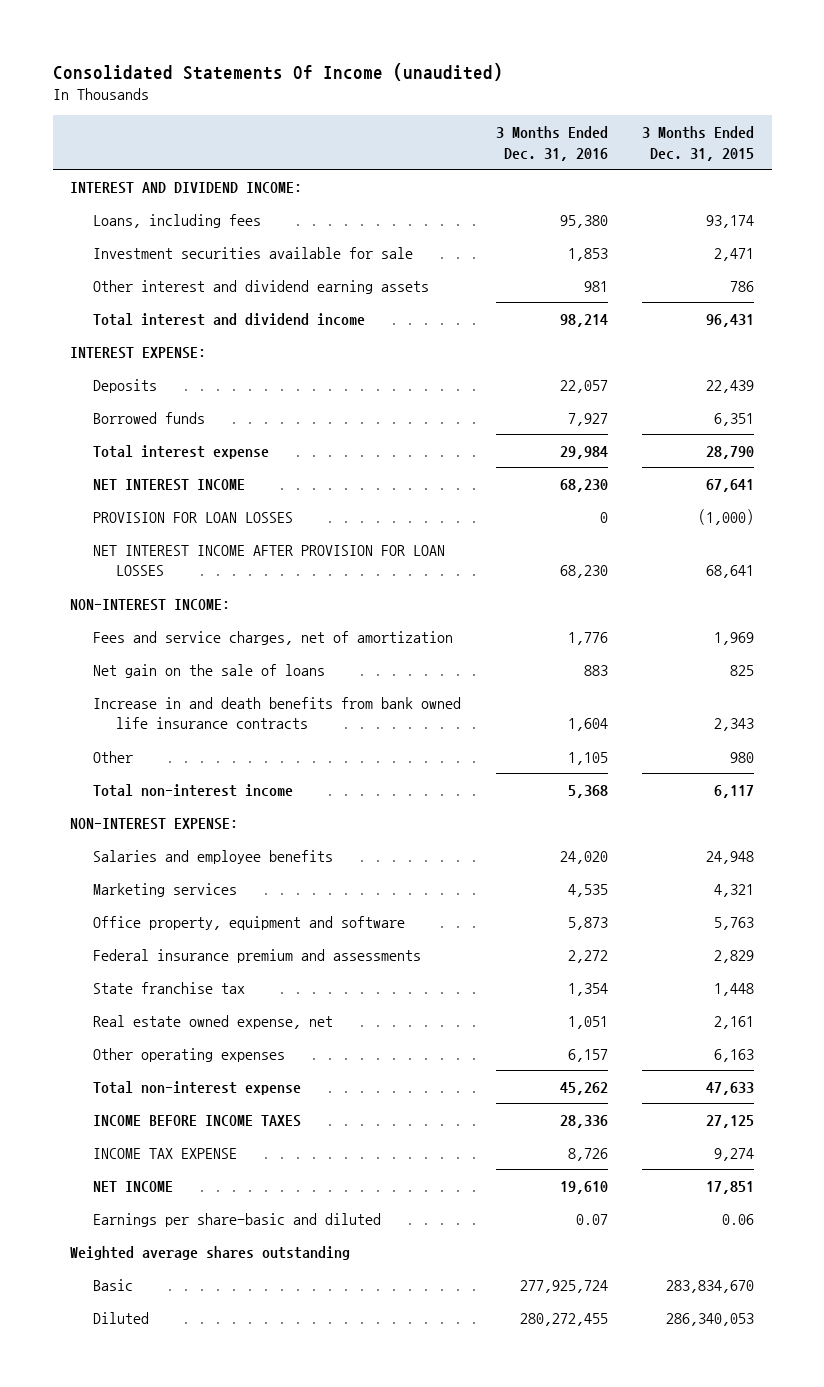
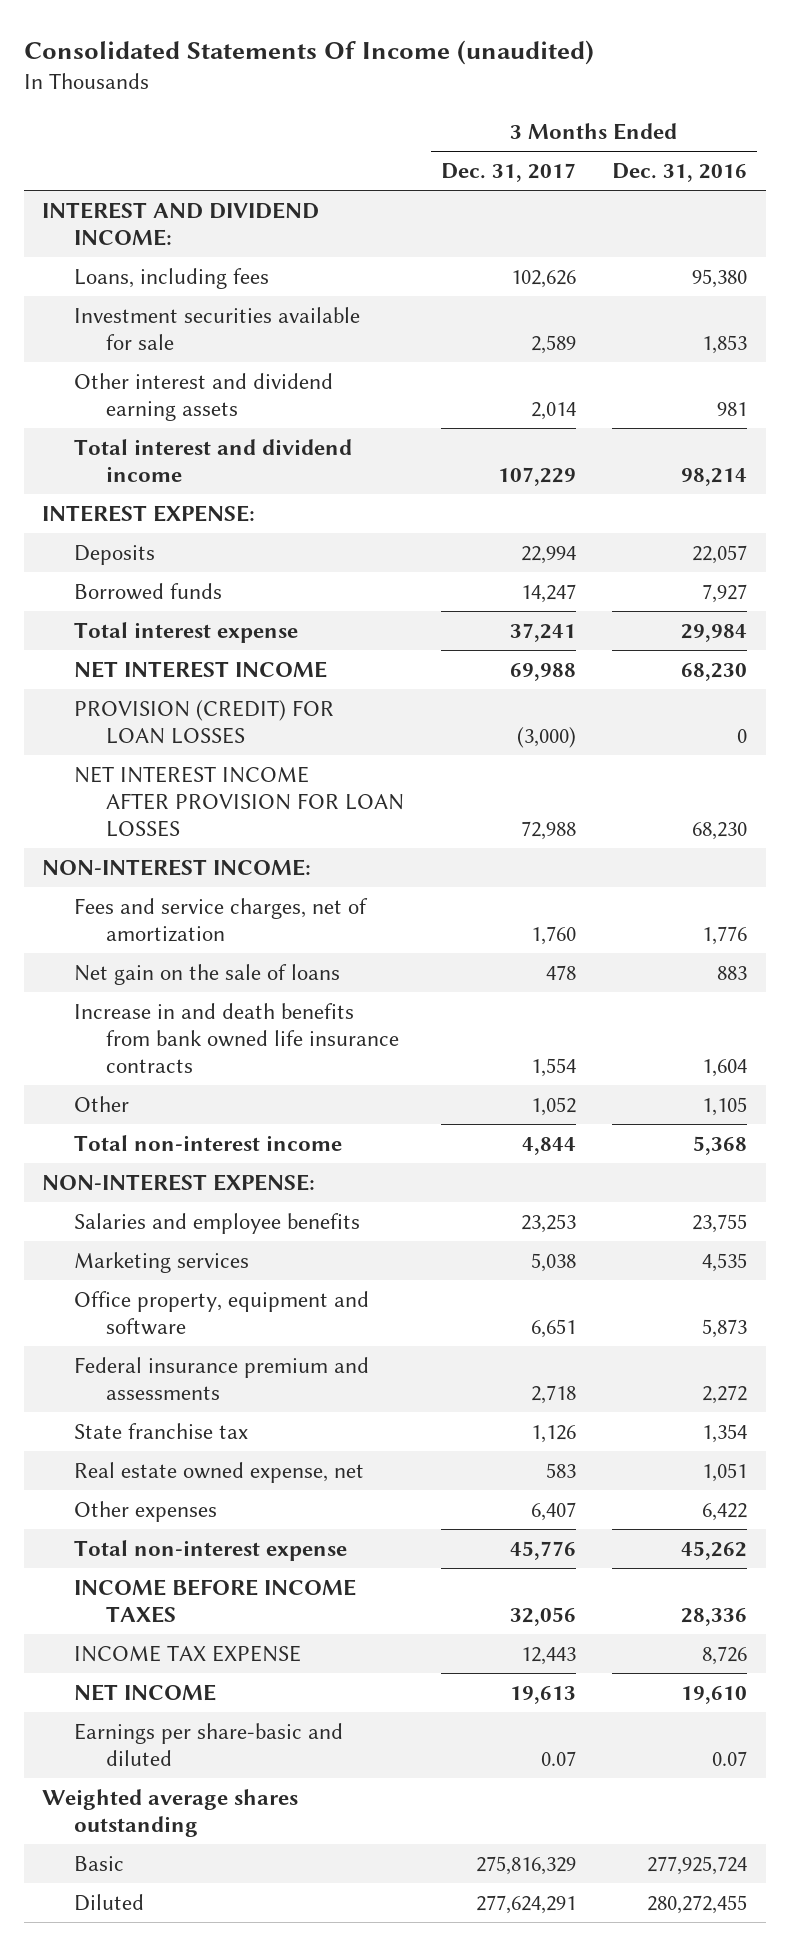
[642,125,755,161] 3 Months Ended Dec. 31, 2015 -> none
none -> [440,163,576,183] Dec. 31, 2017
[93,511,294,523] PROVISION FOR LOAN LOSSES -> [73,699,334,745] PROVISION (CREDIT) FOR LOAN LOSSES
[559,850,608,864] 24,020 -> [692,1213,748,1233] 23,755
[93,1047,286,1062] Other operating expenses -> [73,1500,217,1522] Other expenses
[567,1048,608,1062] 6,157 -> [702,1502,748,1521] 6,422

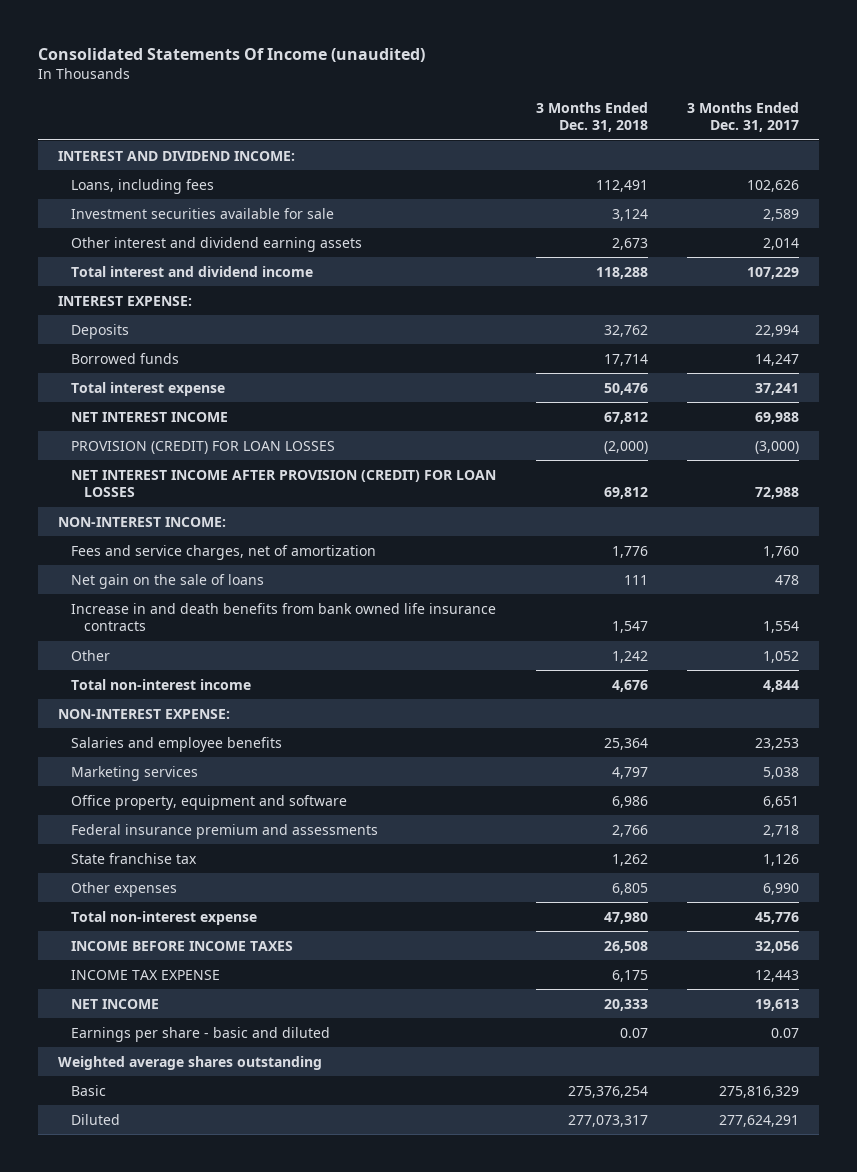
[612,163,748,183] Dec. 31, 2016 -> none
none -> [535,101,648,133] 3 Months Ended Dec. 31, 2018
[73,765,404,838] NET INTEREST INCOME AFTER PROVISION FOR LOAN LOSSES -> [70,469,496,498] NET INTEREST INCOME AFTER PROVISION (CREDIT) FOR LOAN LOSSES
[73,1461,364,1483] Real estate owned expense, net -> none
[530,1501,576,1521] 6,407 -> [763,882,800,895] 6,990
[73,1722,343,1767] Earnings per share-basic and diluted -> [70,1026,330,1042] Earnings per share - basic and diluted

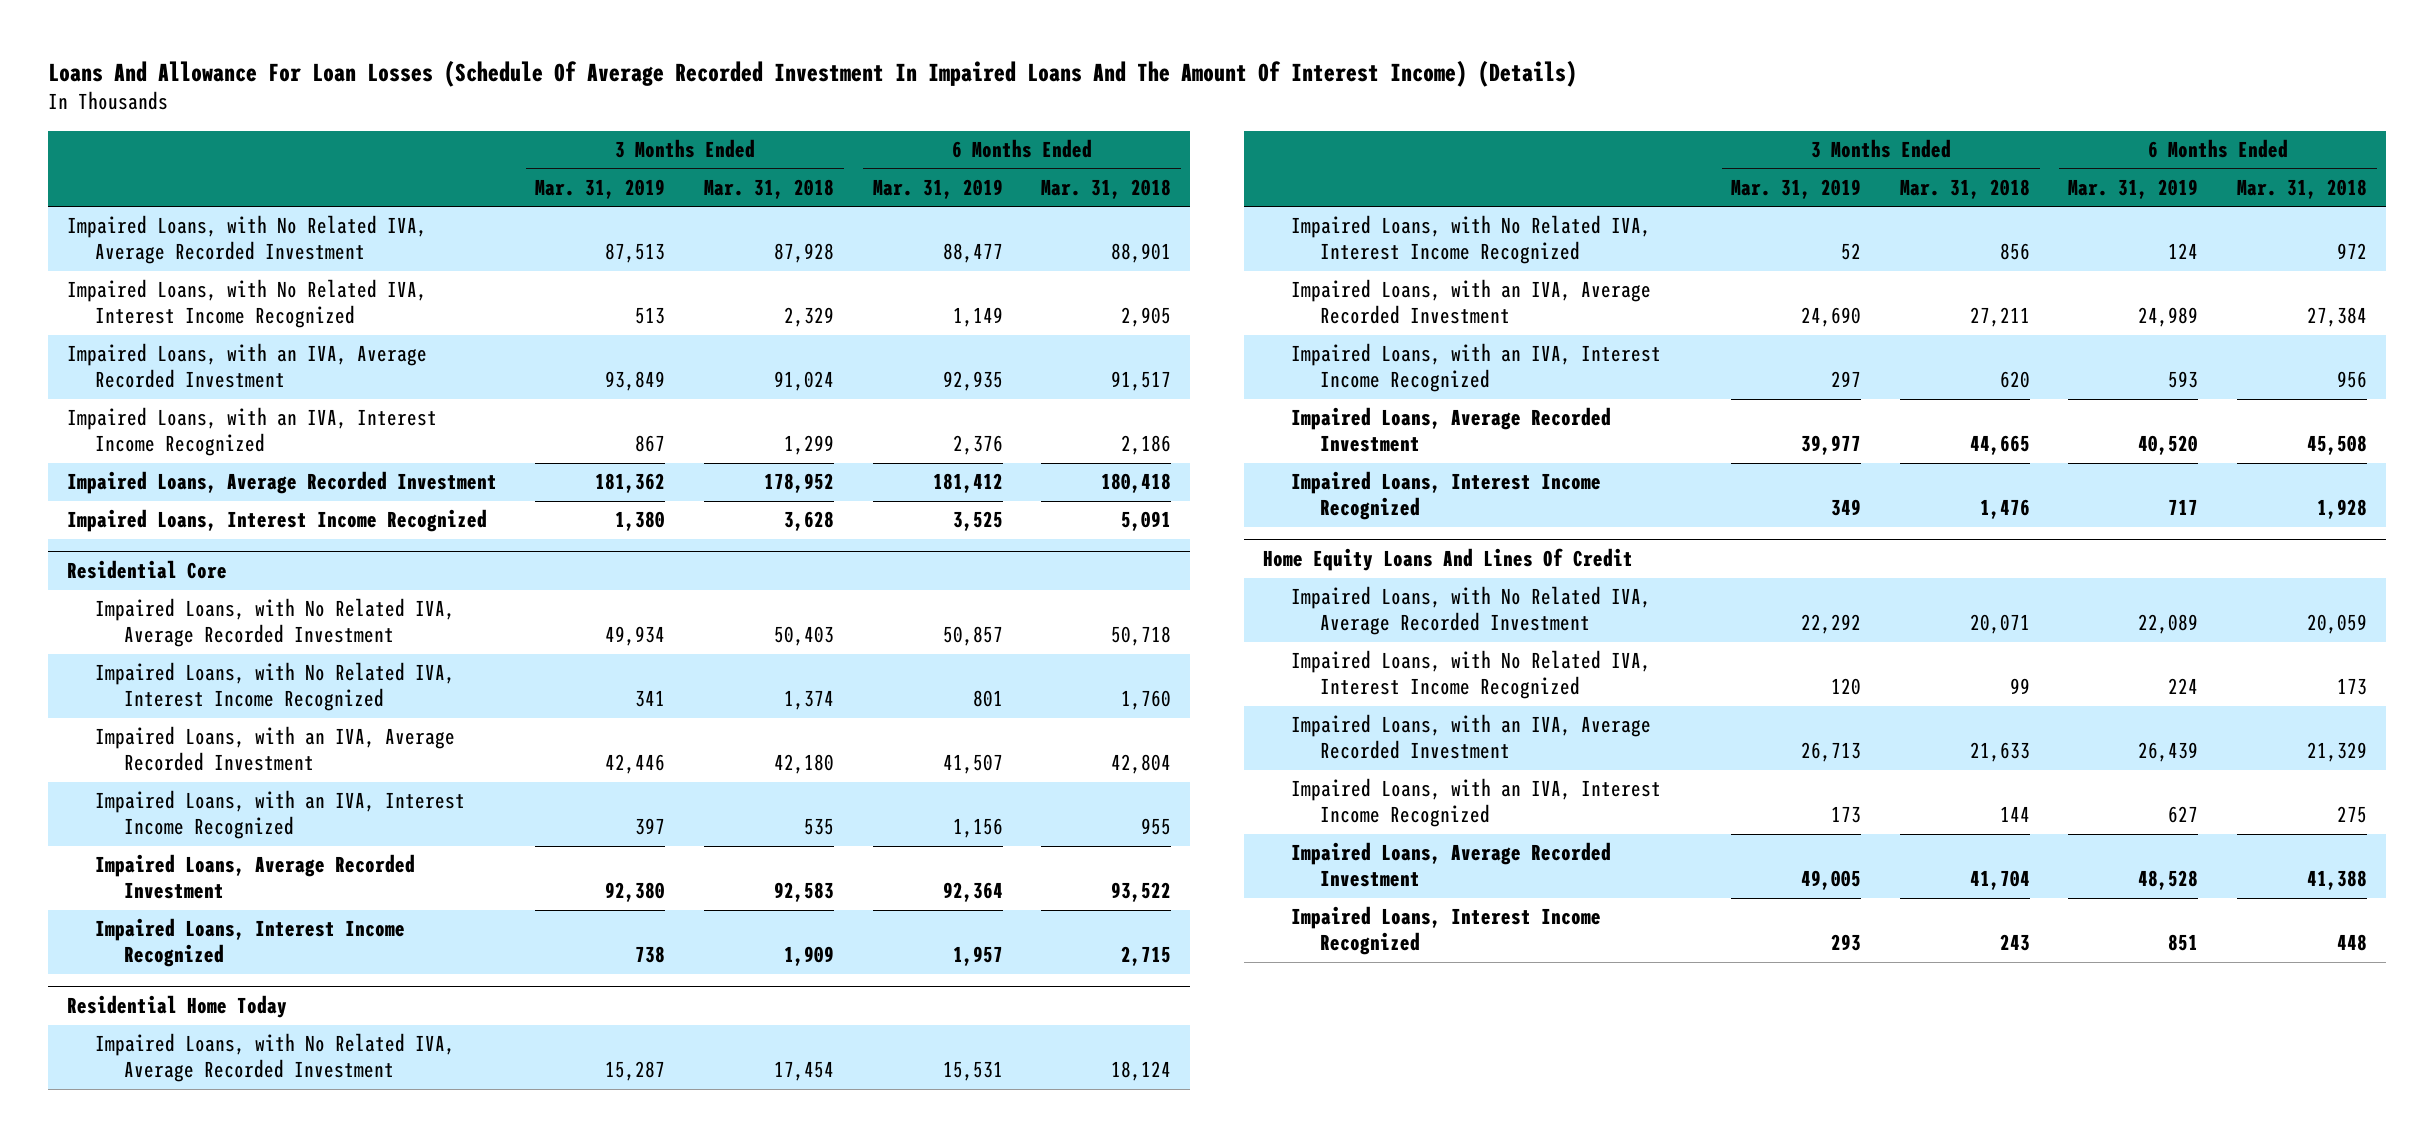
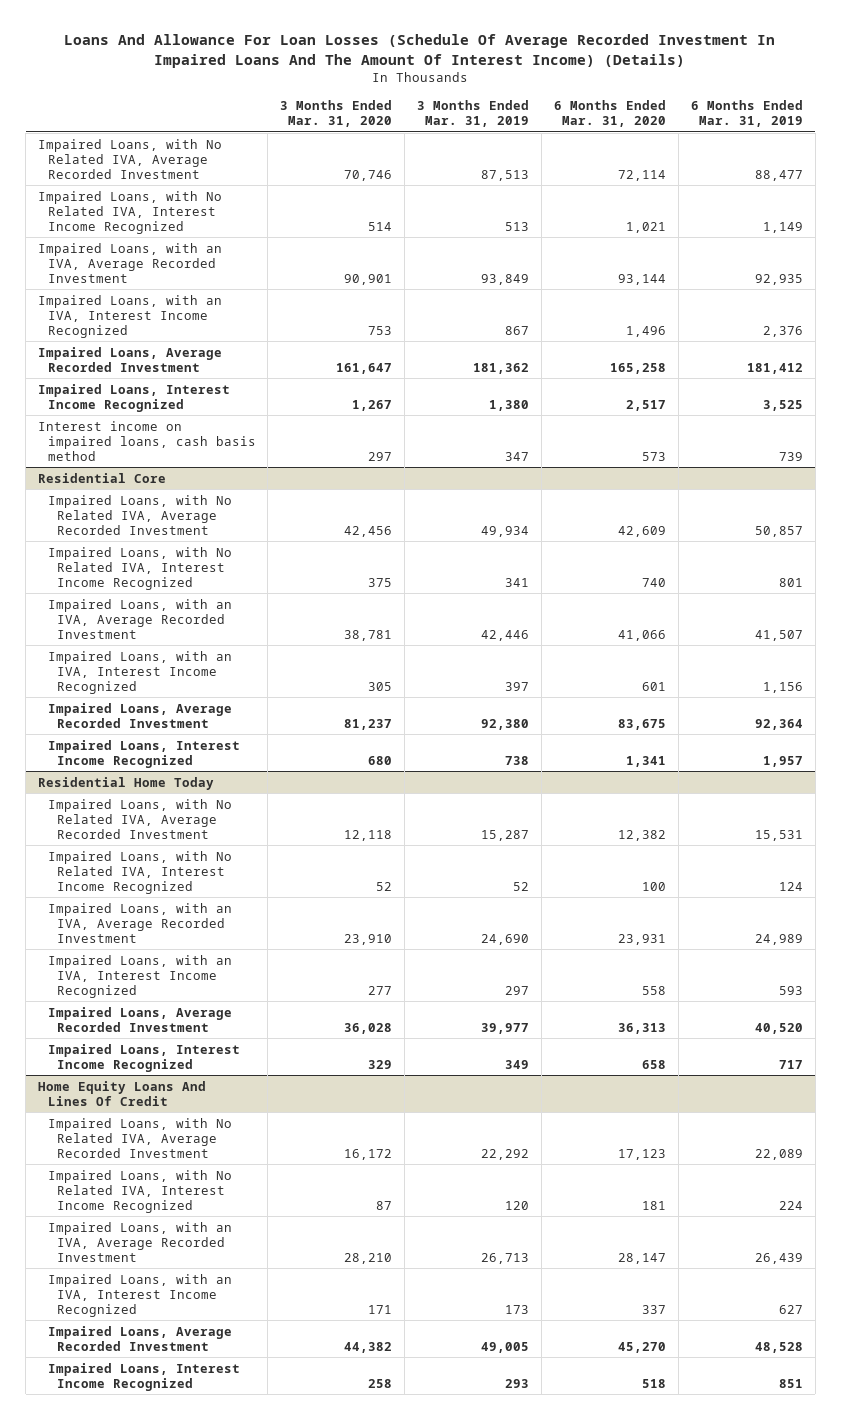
[704,178,835,199] Mar. 31, 2018 -> none
[1041,178,1172,199] Mar. 31, 2018 -> none
none -> [280,100,393,128] 3 Months Ended Mar. 31, 2020
none -> [553,100,666,128] 6 Months Ended Mar. 31, 2020
none -> [38,420,256,461] Interest income on impaired loans, cash basis method

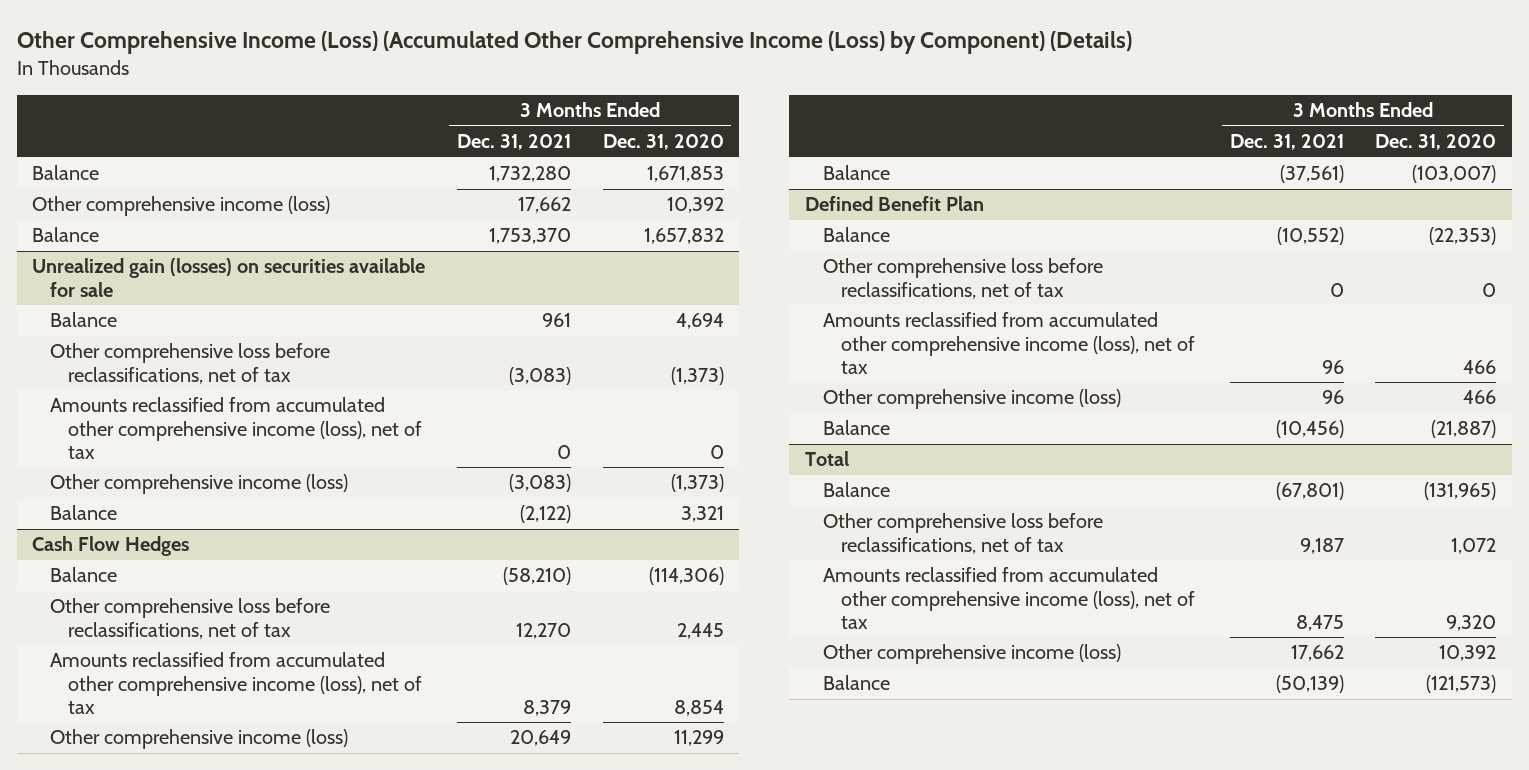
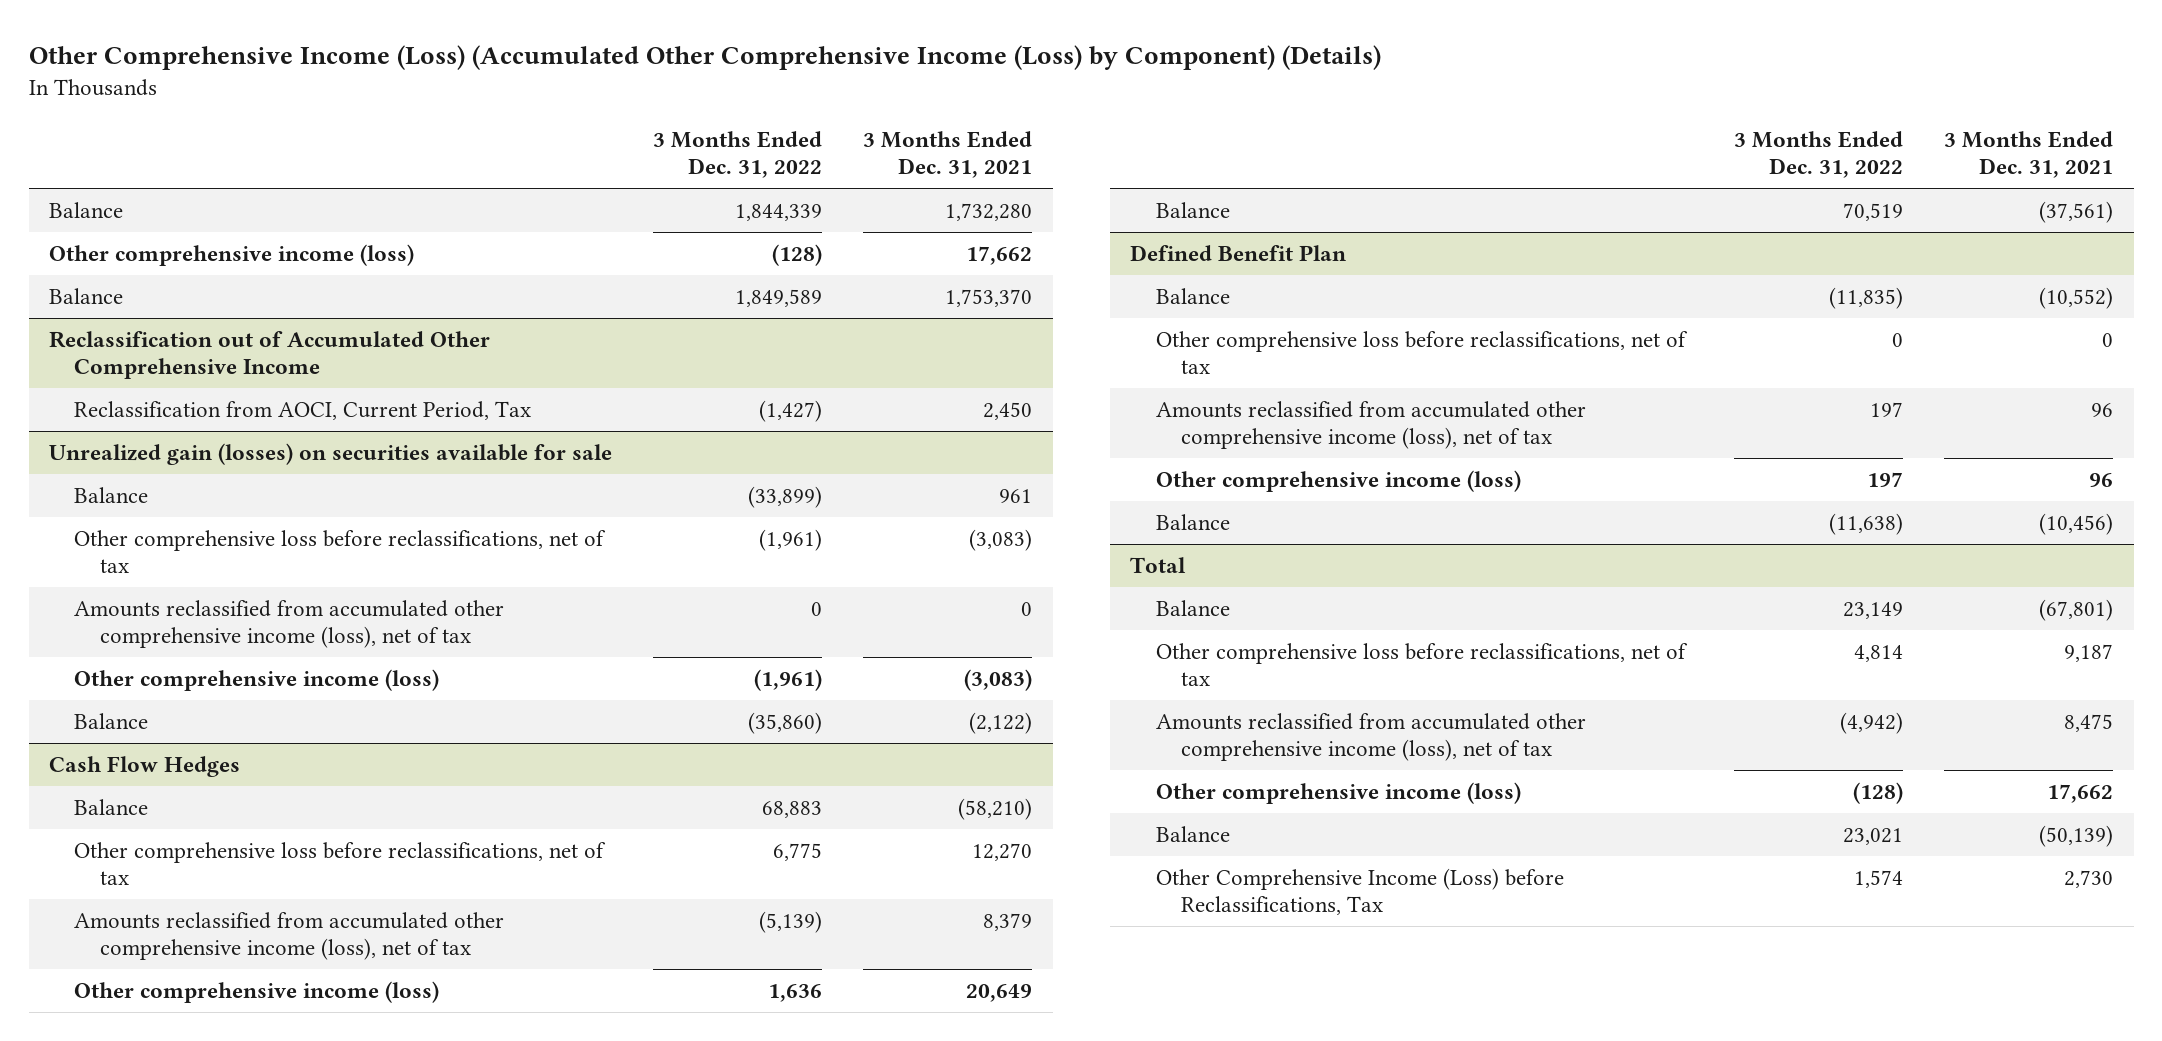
[602,134,724,151] Dec. 31, 2020 -> none
none -> [653,131,823,179] 3 Months Ended Dec. 31, 2022
none -> [49,330,491,380] Reclassification out of Accumulated Other Comprehensive Income
none -> [74,400,532,420] Reclassification from AOCI, Current Period, Tax
none -> [1155,867,1564,916] Other Comprehensive Income (Loss) before Reclassifications, Tax

